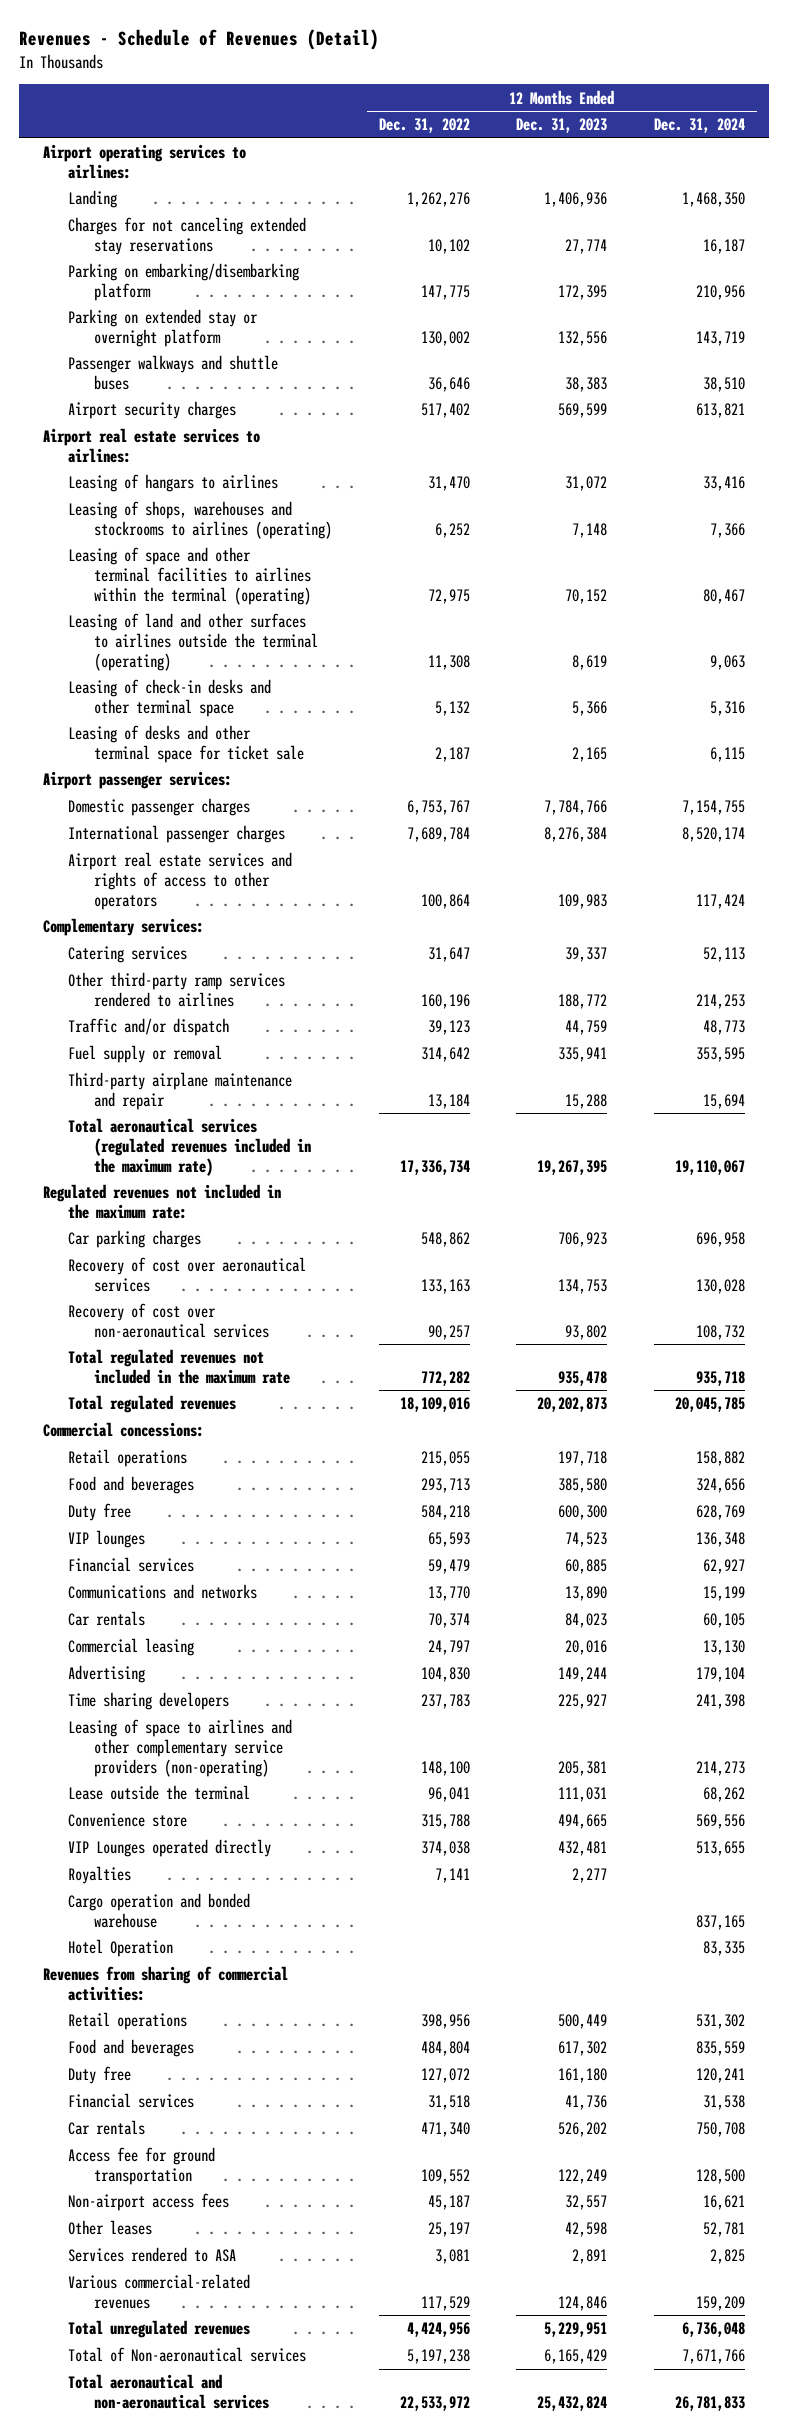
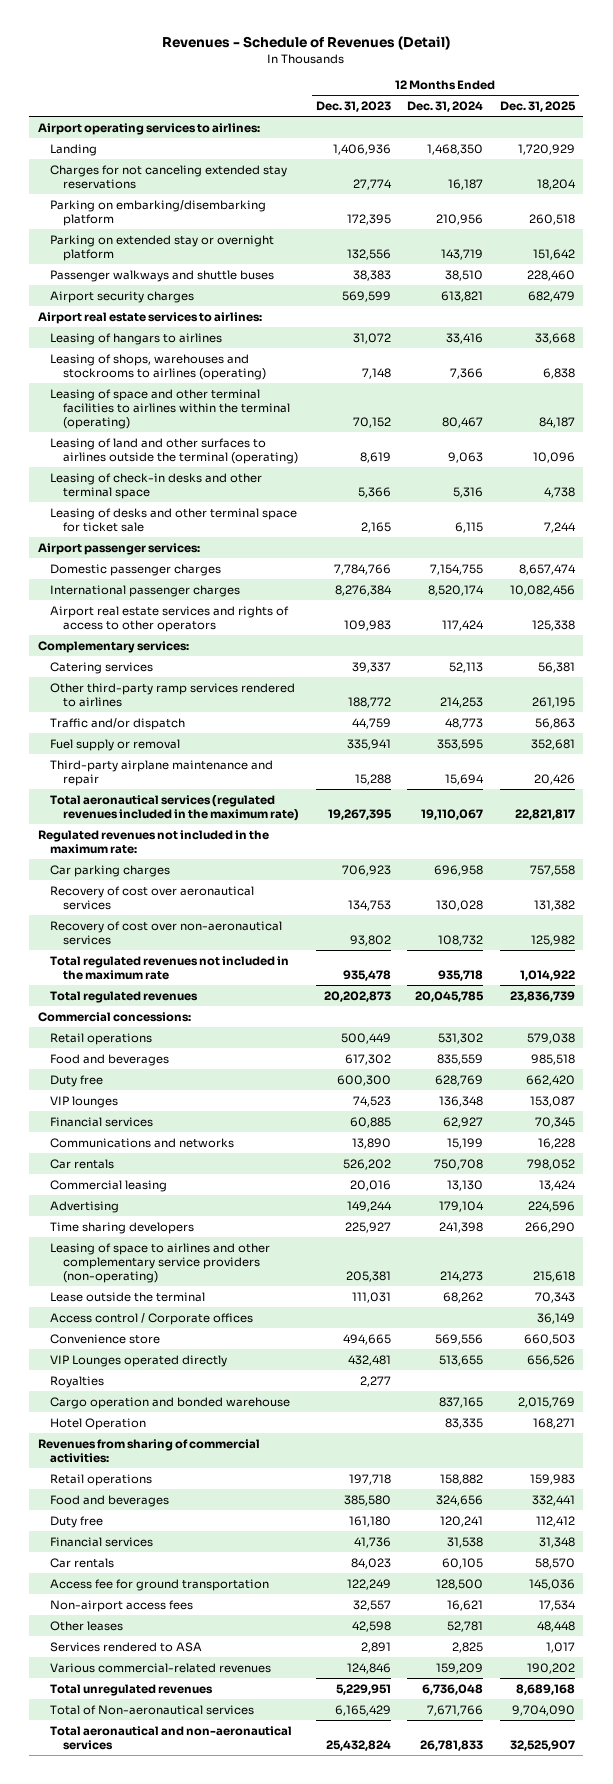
[378,118,470,134] Dec. 31, 2022 -> none
none -> [500,100,577,112] Dec. 31, 2025
[68,2012,188,2031] Retail operations -> [50,1032,153,1045] Retail operations
[68,2039,195,2058] Food and beverages -> [50,1053,170,1066] Food and beverages
[68,2120,146,2136] Car rentals -> [50,1158,115,1169] Car rentals
none -> [50,1312,254,1325] Access control / Corporate offices
[68,1449,188,1468] Retail operations -> [50,1473,153,1486] Retail operations
[68,1476,195,1495] Food and beverages -> [50,1494,170,1507] Food and beverages
[68,1611,146,1627] Car rentals -> [50,1557,115,1568] Car rentals

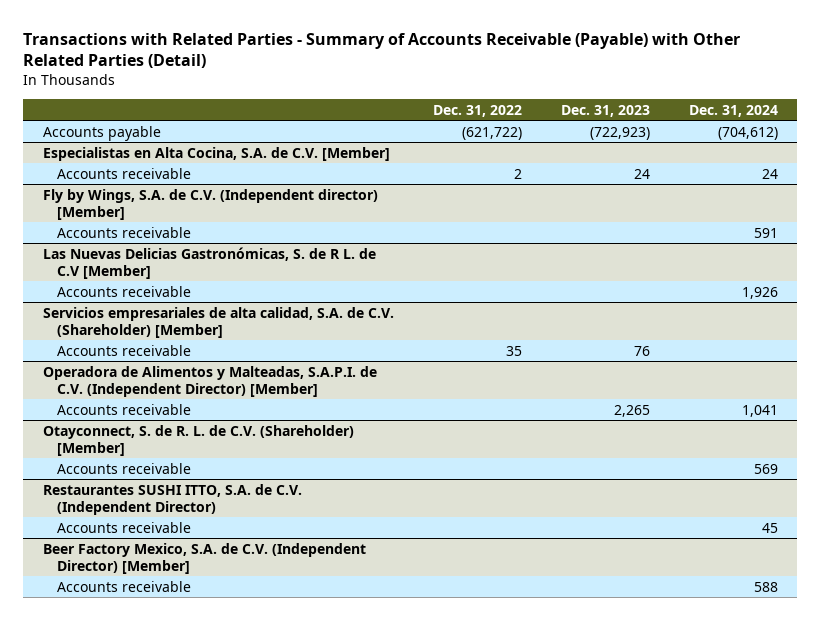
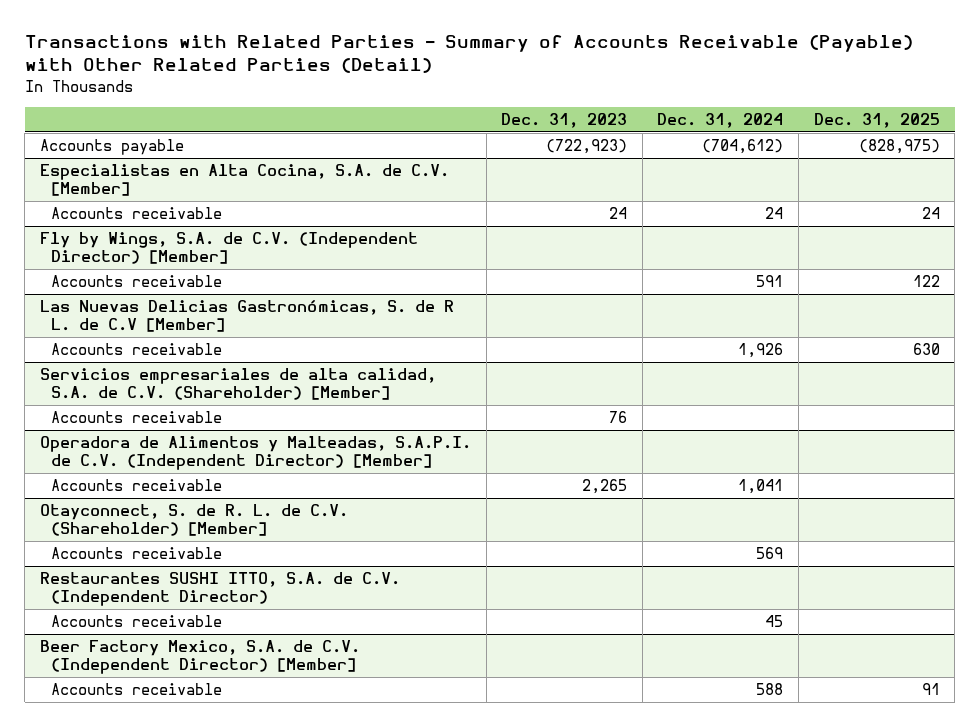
[432,104,522,117] Dec. 31, 2022 -> none
none -> [813,112,940,128] Dec. 31, 2025
[42,188,378,220] Fly by Wings, S.A. de C.V. (Independent director) [Member] -> [39,232,418,264] Fly by Wings, S.A. de C.V. (Independent Director) [Member]

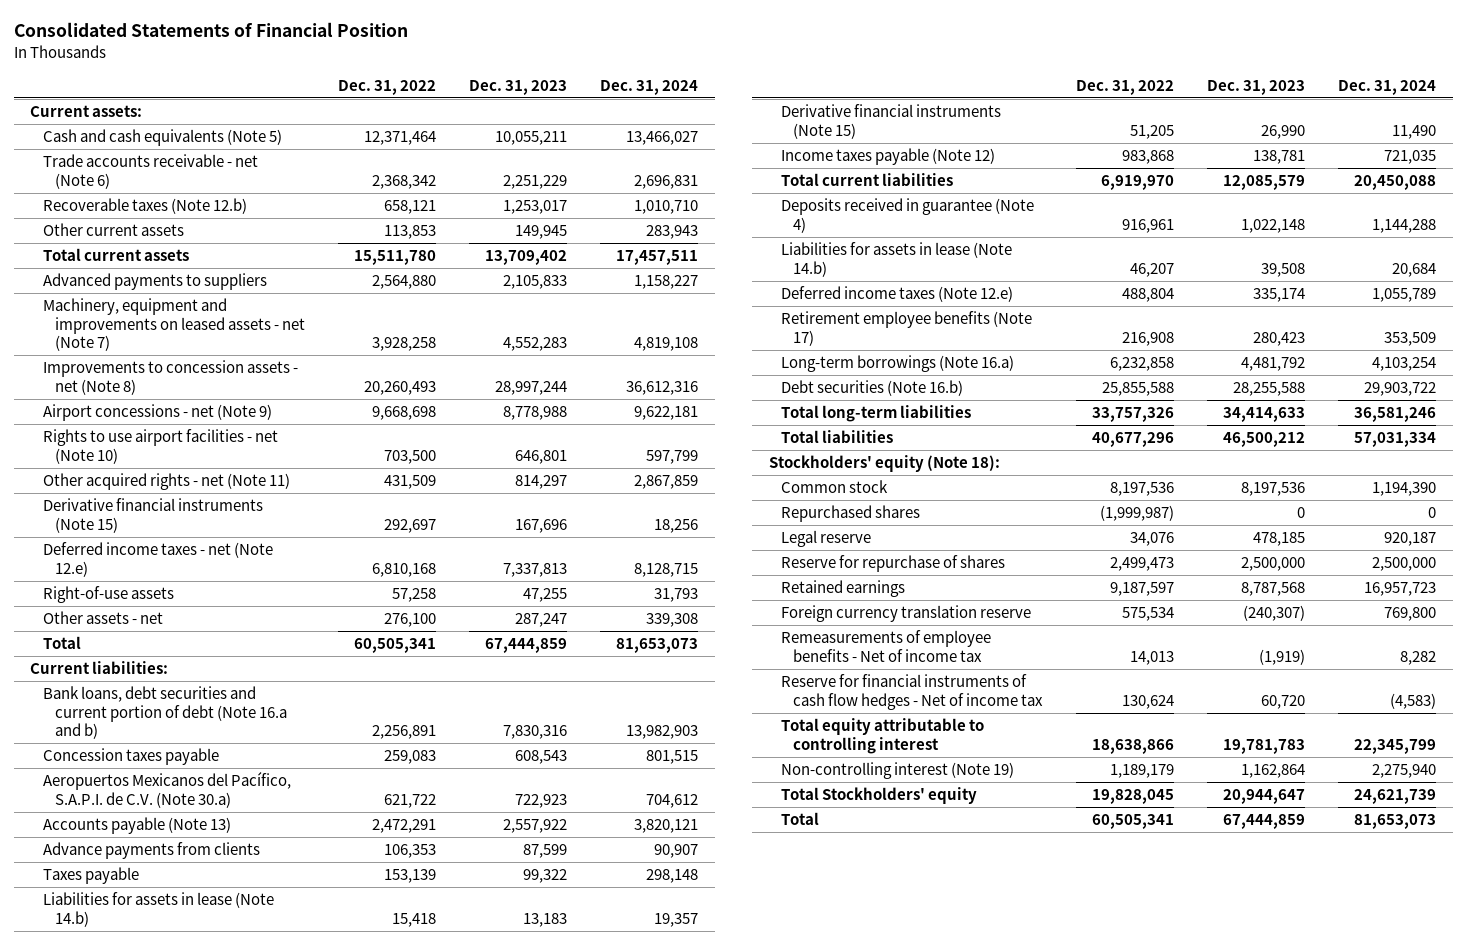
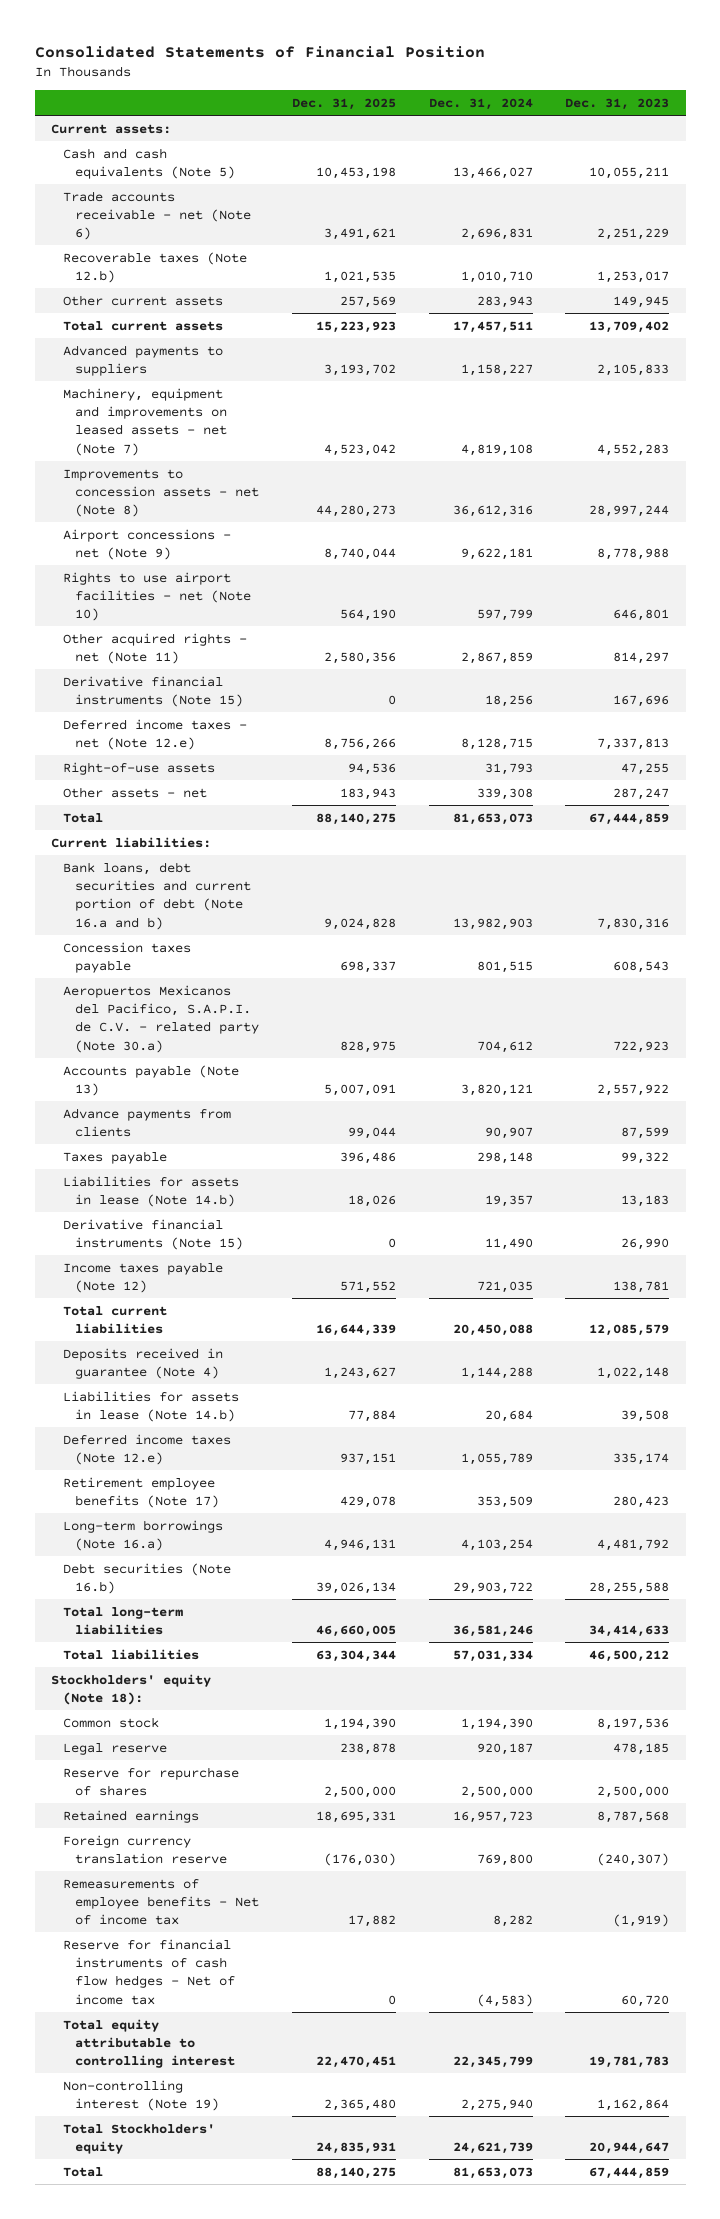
[338,79,437,95] Dec. 31, 2022 -> none
none -> [292,97,397,110] Dec. 31, 2025
[42,772,291,808] Aeropuertos Mexicanos del Pacífico, S.A.P.I. de C.V. (Note 30.a) -> [63,984,260,1053] Aeropuertos Mexicanos del Pacifico, S.A.P.I. de C.V. - related party (Note 30.a)
[780,505,920,523] Repurchased shares -> none

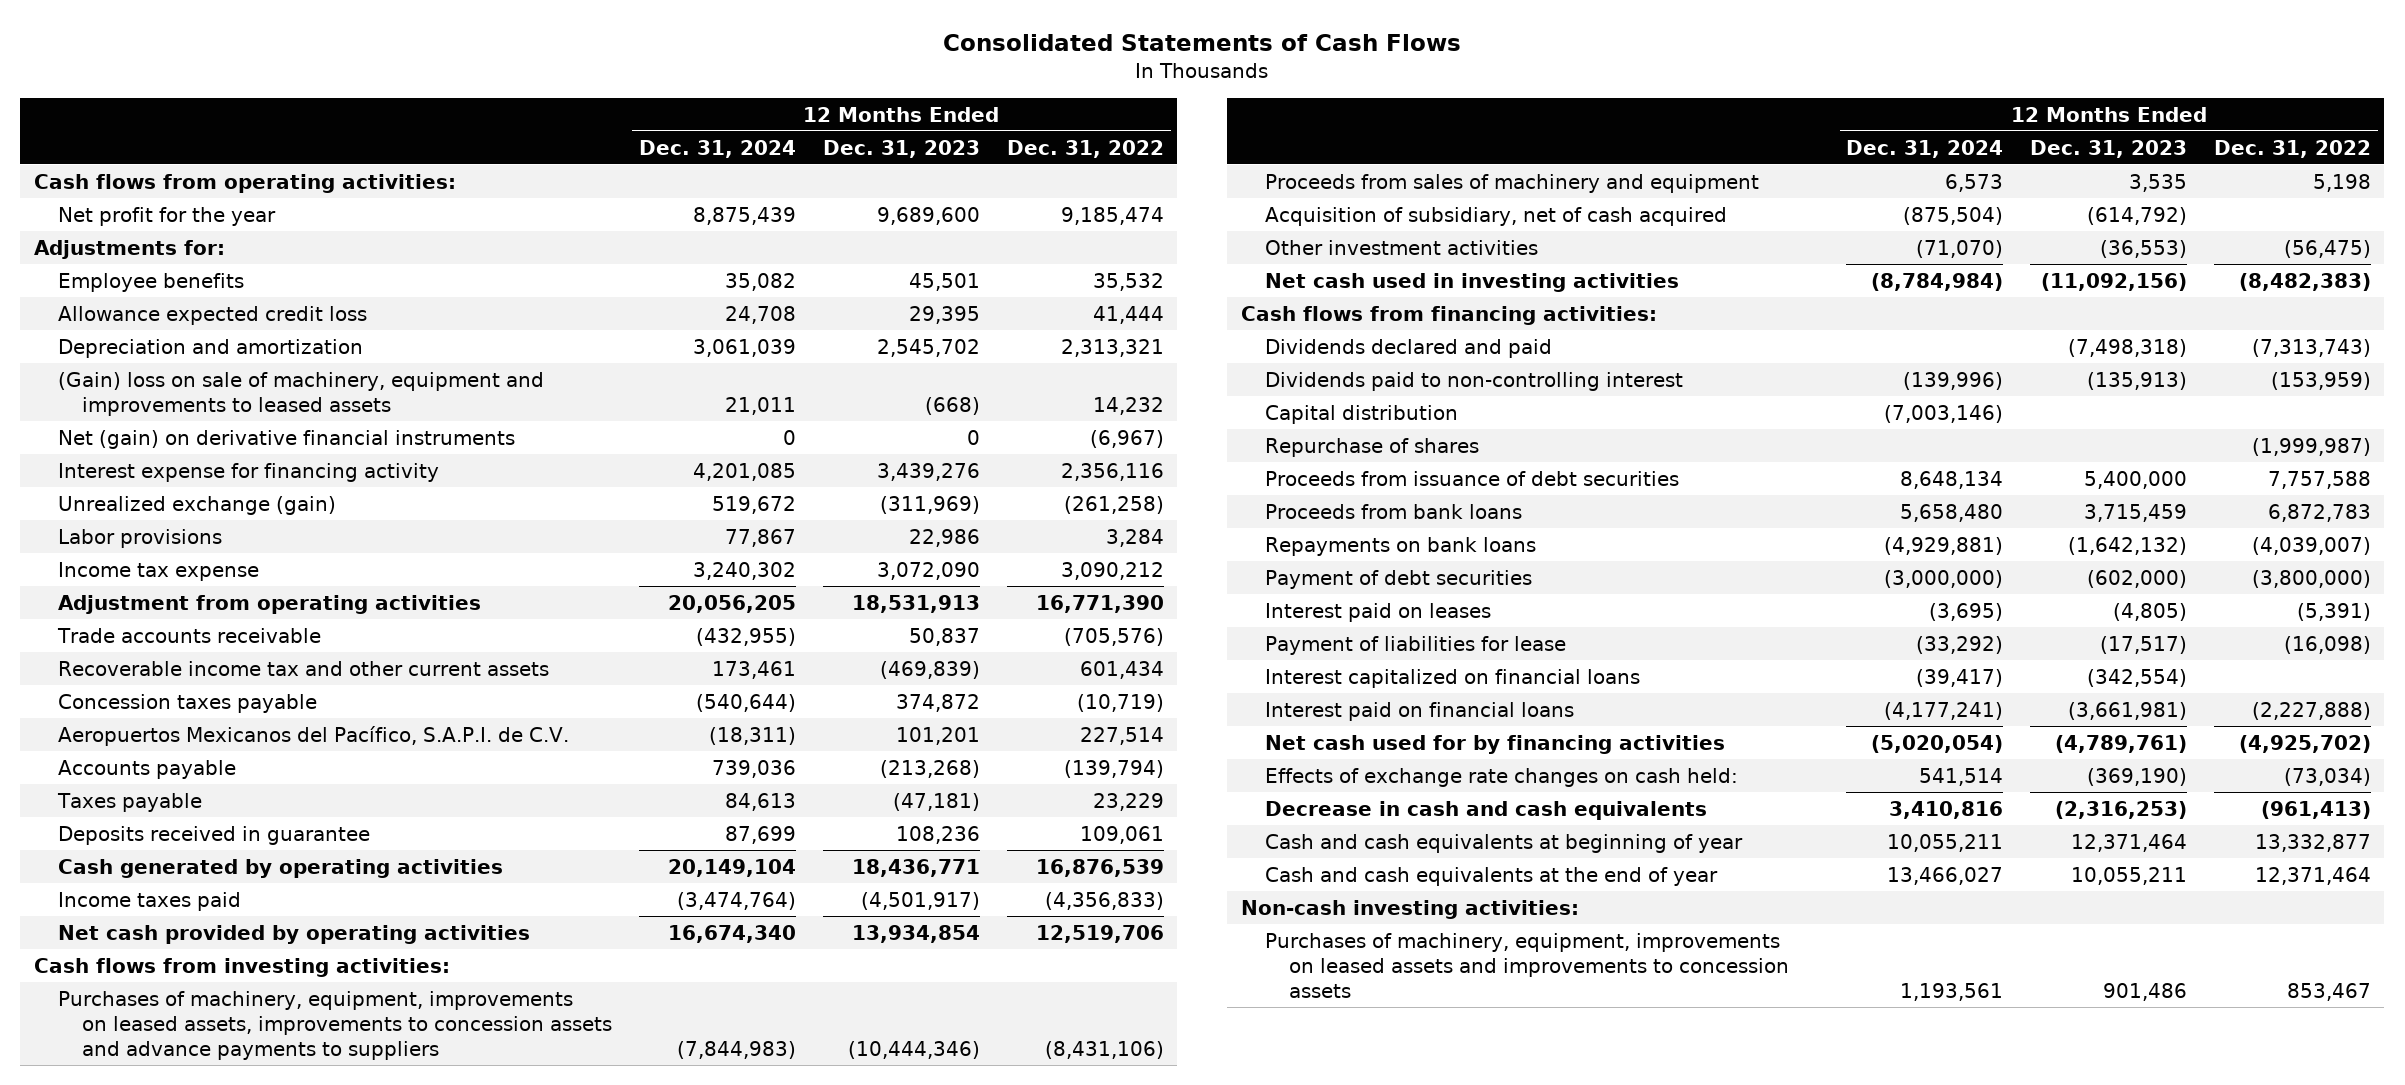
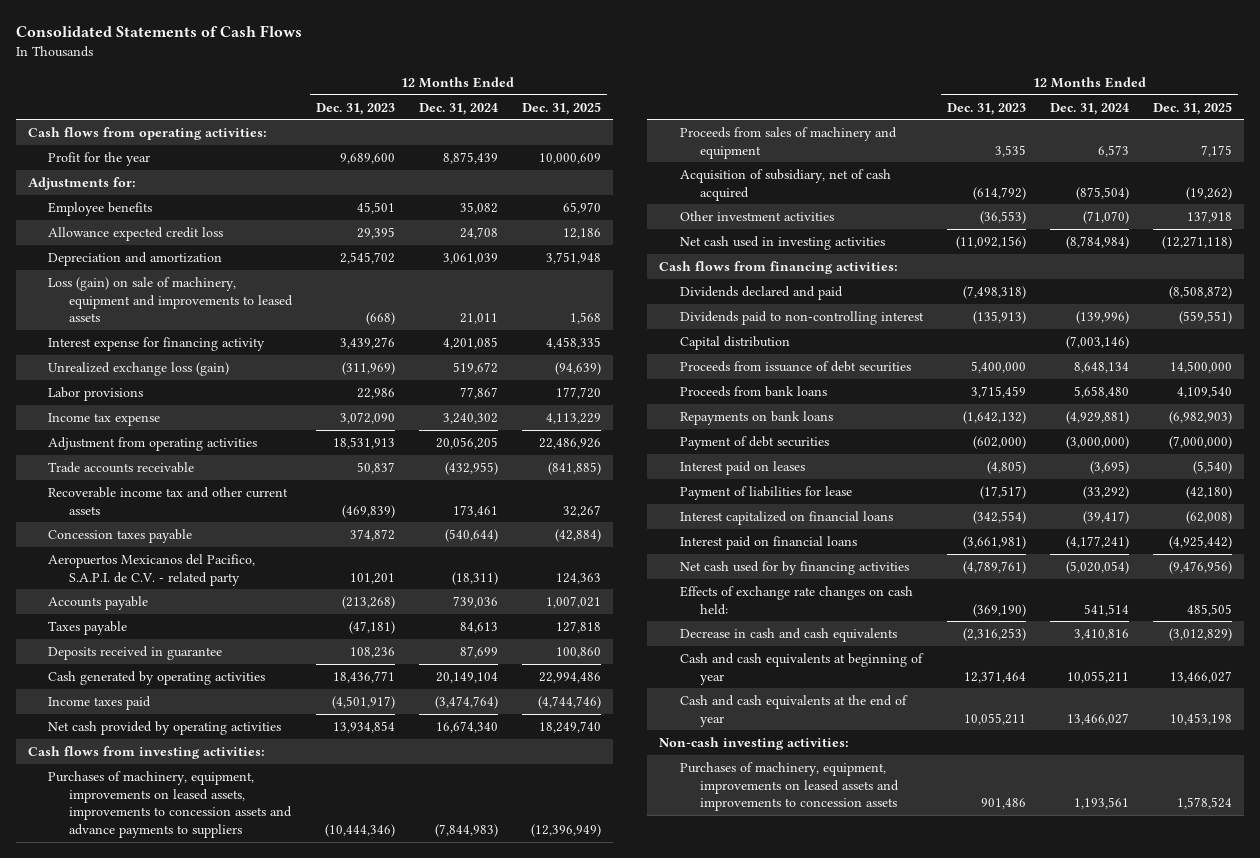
[1006,139,1164,158] Dec. 31, 2022 -> none
none -> [521,101,601,115] Dec. 31, 2025
[57,206,276,226] Net profit for the year -> [48,151,151,166] Profit for the year
[57,429,515,449] Net (gain) on derivative financial instruments -> none
[57,371,544,416] (Gain) loss on sale of machinery, equipment and improvements to leased assets -> [48,276,293,323] Loss (gain) on sale of machinery, equipment and improvements to leased assets
[57,495,336,515] Unrealized exchange (gain) -> [48,361,230,376] Unrealized exchange loss (gain)
[57,725,569,746] Aeropuertos Mexicanos del Pacífico, S.A.P.I. de C.V. -> [48,553,256,586] Aeropuertos Mexicanos del Pacifico, S.A.P.I. de C.V. - related party
[1265,437,1480,457] Repurchase of shares -> none

